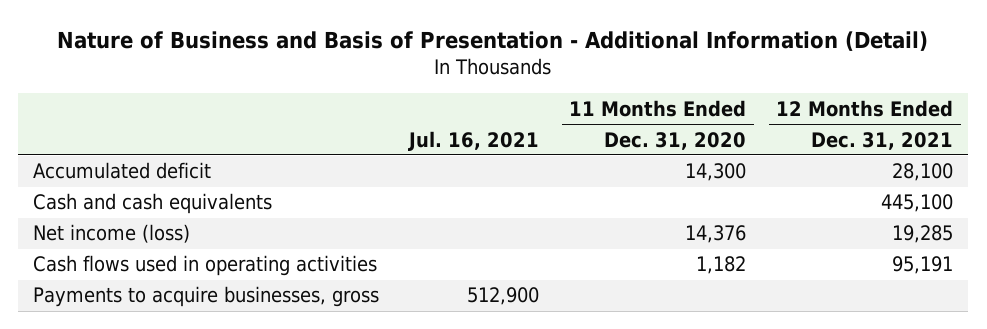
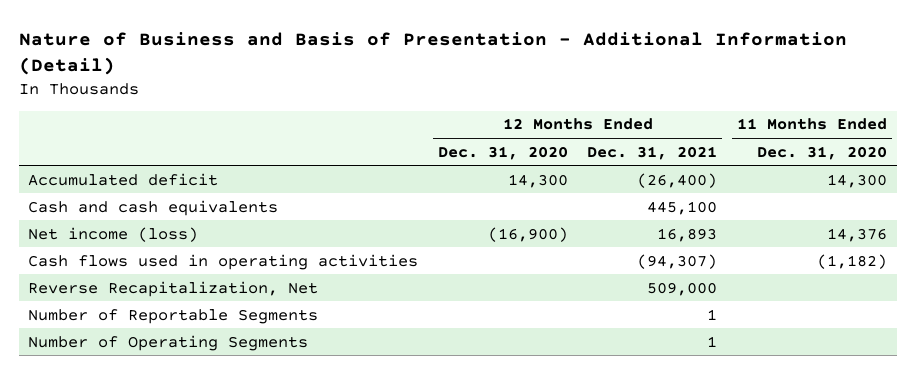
[408,130,540,151] Jul. 16, 2021 -> none
none -> [437,145,568,160] Dec. 31, 2020
[892,163,954,182] 28,100 -> [637,172,718,188] (26,400)
[33,286,380,308] Payments to acquire businesses, gross -> none
[892,225,954,244] 19,285 -> [657,227,718,242] 16,893
[696,256,747,275] 1,182 -> [816,253,887,269] (1,182)
[892,256,954,275] 95,191 -> [637,253,718,269] (94,307)
none -> [28,280,319,297] Reverse Recapitalization, Net
none -> [28,308,319,324] Number of Reportable Segments
none -> [28,334,309,351] Number of Operating Segments

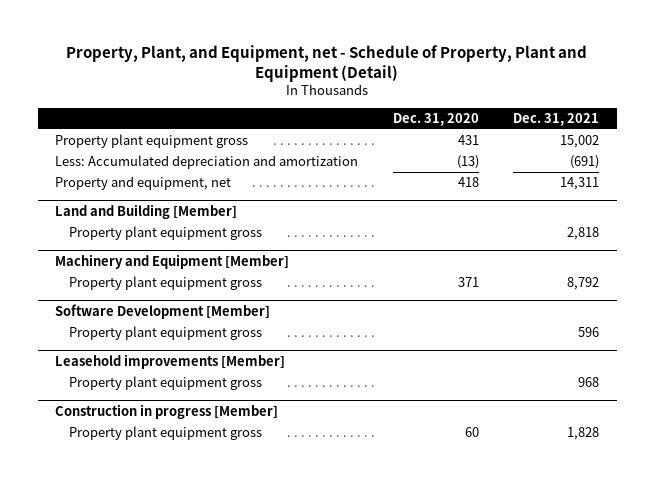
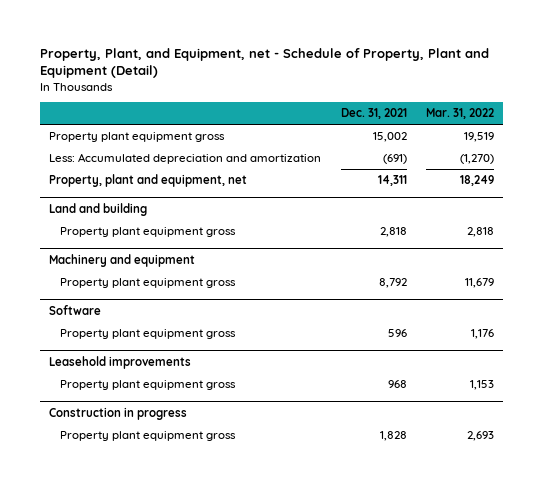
[392,113,479,127] Dec. 31, 2020 -> none
none -> [425,108,494,120] Mar. 31, 2022
[54,176,231,191] Property and equipment, net -> [49,174,248,188] Property, plant and equipment, net
[54,204,237,220] Land and Building [Member] -> [49,202,148,216] Land and building
[54,254,289,270] Machinery and Equipment [Member] -> [49,253,196,267] Machinery and equipment
[54,304,270,320] Software Development [Member] -> [49,304,102,315] Software
[54,354,285,370] Leasehold improvements [Member] -> [49,355,192,369] Leasehold improvements
[54,404,278,420] Construction in progress [Member] -> [49,406,188,420] Construction in progress

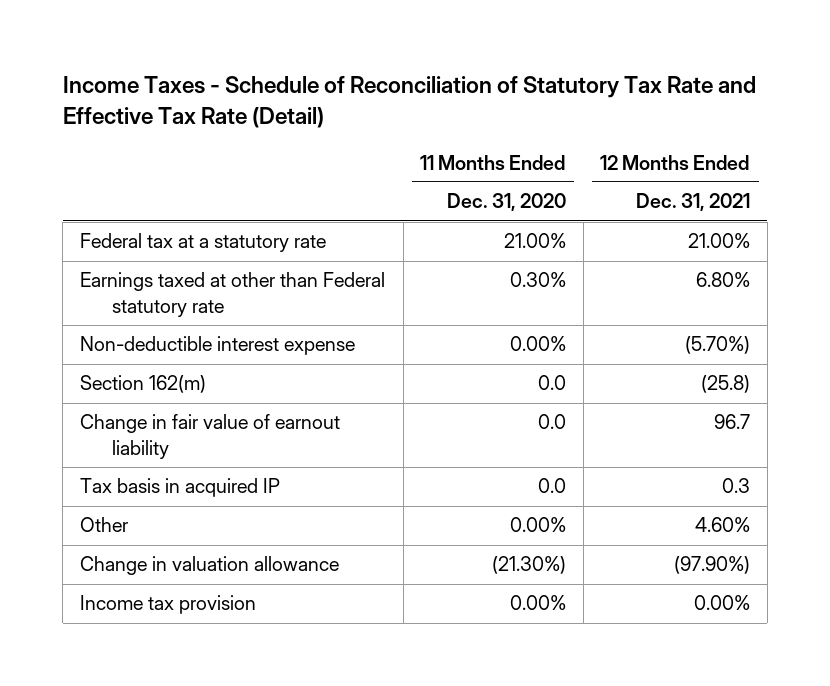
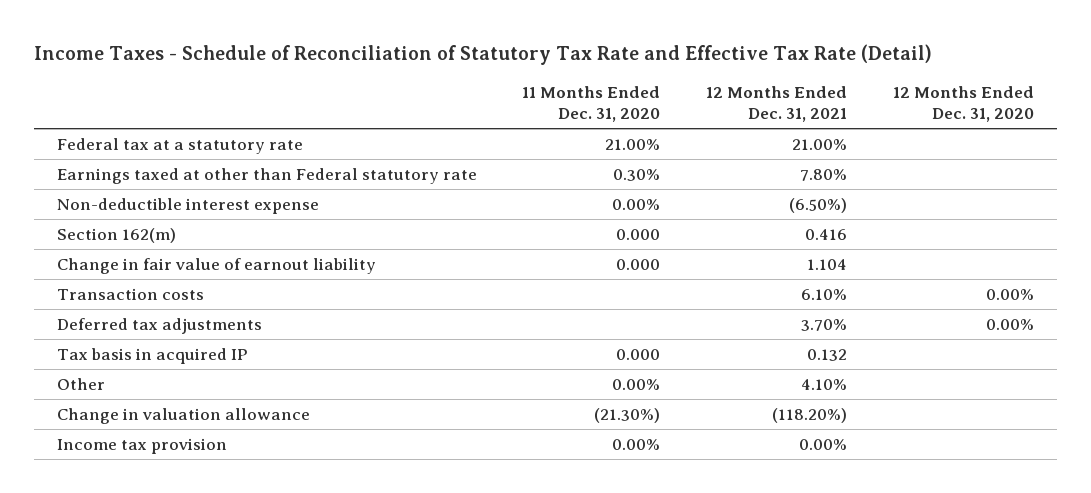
none -> [892,86,1034,122] 12 Months Ended Dec. 31, 2020
[695,272,750,288] 6.80% -> [800,168,848,181] 7.80%
[684,336,750,355] (5.70%) -> [789,197,848,213] (6.50%)
[537,375,566,391] 0.0 -> [616,228,661,240] 0.000
[700,375,750,394] (25.8) -> [805,228,848,240] 0.416
[537,414,566,430] 0.0 -> [616,258,661,270] 0.000
[713,414,750,430] 96.7 -> [807,258,848,270] 1.104
none -> [56,287,204,300] Transaction costs
none -> [56,317,262,334] Deferred tax adjustments
[537,478,566,494] 0.0 -> [616,348,661,360] 0.000
[721,478,750,494] 0.3 -> [807,348,848,361] 0.132
[694,517,750,533] 4.60% -> [801,378,848,390] 4.10%
[673,556,750,575] (97.90%) -> [772,407,848,423] (118.20%)

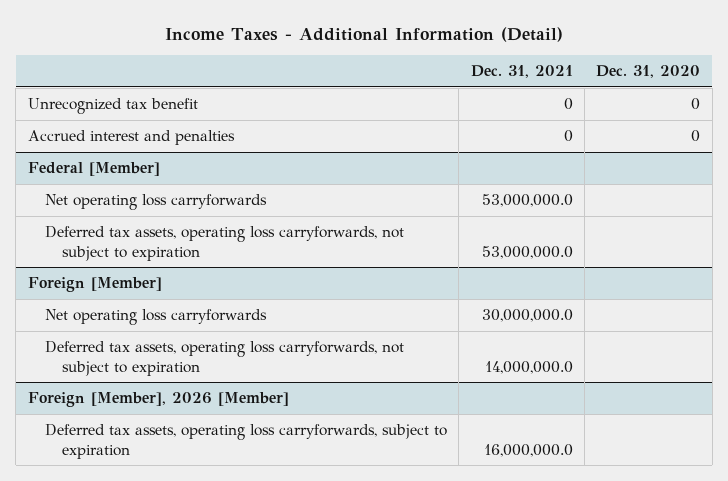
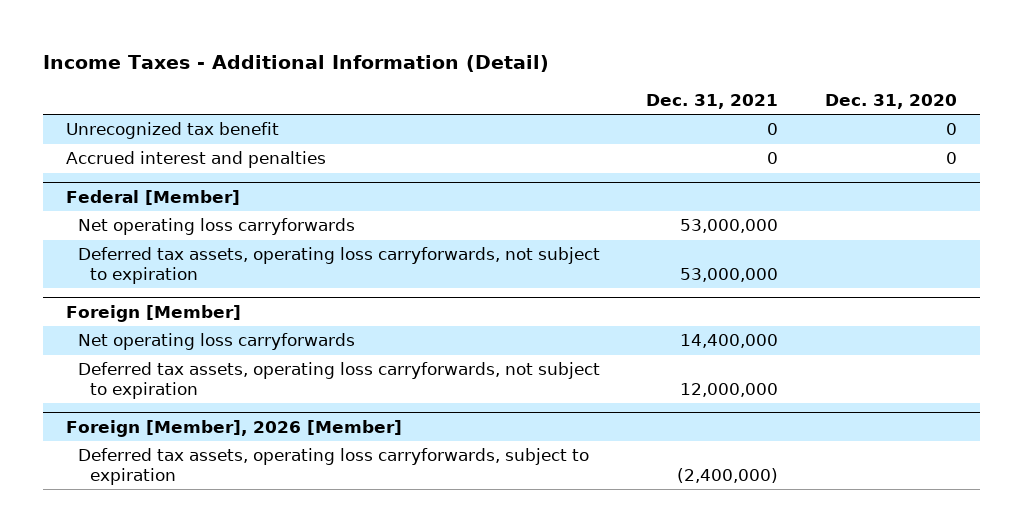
[481,194,573,208] 53,000,000.0 -> [680,219,779,234] 53,000,000
[481,245,573,259] 53,000,000.0 -> [680,267,779,282] 53,000,000
[481,309,573,323] 30,000,000.0 -> [680,334,779,349] 14,400,000
[484,360,573,374] 14,000,000.0 -> [680,382,779,397] 12,000,000
[483,443,573,457] 16,000,000.0 -> [677,467,779,483] (2,400,000)

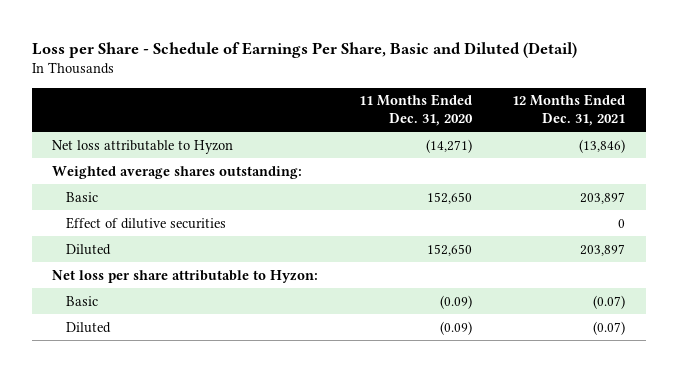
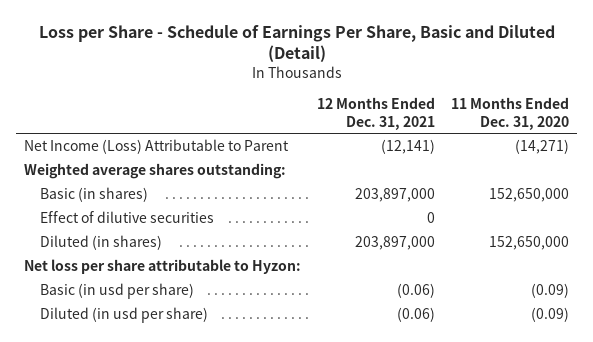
[51,139,233,154] Net loss attributable to Hyzon -> [23,138,289,154] Net Income (Loss) Attributable to Parent
[579,138,626,153] (13,846) -> [381,138,436,154] (12,141)
[66,191,99,202] Basic -> [40,186,149,202] Basic (in shares)
[426,191,472,204] 152,650 -> [489,187,570,202] 152,650,000
[580,191,626,204] 203,897 -> [355,187,436,202] 203,897,000
[66,243,112,255] Diluted -> [40,234,163,250] Diluted (in shares)
[426,243,472,256] 152,650 -> [489,235,570,250] 152,650,000
[580,243,626,256] 203,897 -> [355,235,436,250] 203,897,000
[66,295,99,306] Basic -> [40,282,195,299] Basic (in usd per share)
[593,294,626,309] (0.07) -> [397,282,436,298] (0.06)
[66,321,112,333] Diluted -> [40,306,209,323] Diluted (in usd per share)
[593,320,626,335] (0.07) -> [397,306,436,322] (0.06)

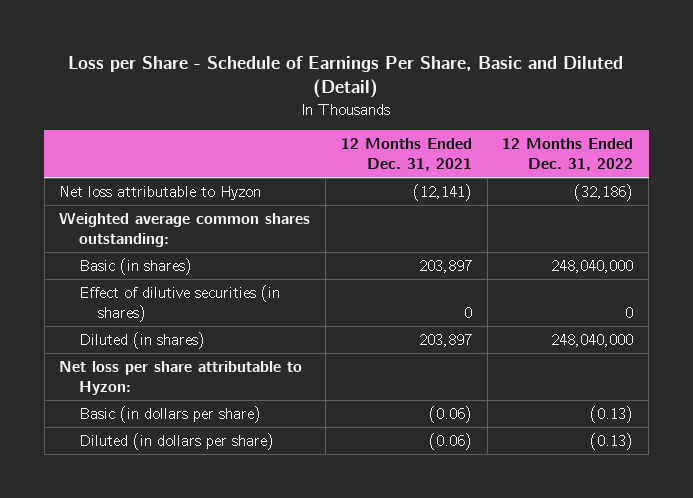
[451,96,570,130] 11 Months Ended Dec. 31, 2020 -> none
none -> [502,138,634,172] 12 Months Ended Dec. 31, 2022
[23,138,289,154] Net Income (Loss) Attributable to Parent -> [59,186,262,201] Net loss attributable to Hyzon
[23,162,286,179] Weighted average shares outstanding: -> [59,212,311,247] Weighted average common shares outstanding:
[355,187,436,202] 203,897,000 -> [418,260,472,274] 203,897
[40,210,215,223] Effect of dilutive securities -> [78,285,280,322] Effect of dilutive securities (in shares)
[355,235,436,250] 203,897,000 -> [418,334,472,348] 203,897
[40,282,195,299] Basic (in usd per share) -> [78,406,261,424] Basic (in dollars per share)
[40,306,209,323] Diluted (in usd per share) -> [78,433,274,451] Diluted (in dollars per share)

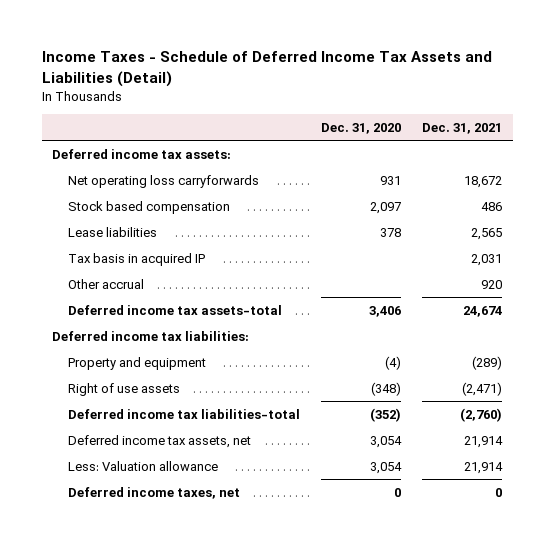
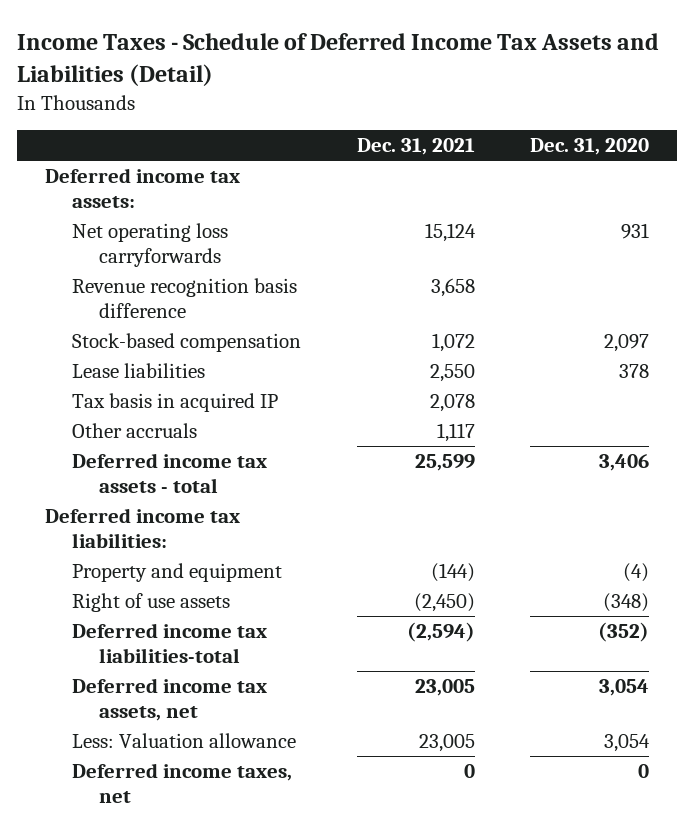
[464,175,503,188] 18,672 -> [424,222,476,242] 15,124
none -> [72,277,298,318] Revenue recognition basis difference
[67,200,230,214] Stock based compensation -> [72,332,302,352] Stock-based compensation
[481,201,503,211] 486 -> [431,332,475,352] 1,072
[471,227,503,240] 2,565 -> [429,363,475,382] 2,550
[471,253,503,266] 2,031 -> [429,393,475,412] 2,078
[67,278,144,289] Other accrual -> [72,422,198,438] Other accruals
[481,279,503,289] 920 -> [436,422,475,442] 1,117
[67,304,282,315] Deferred income tax assets-total -> [72,452,268,493] Deferred income tax assets - total
[463,305,503,317] 24,674 -> [414,453,475,471] 25,599
[472,355,503,370] (289) -> [430,562,475,582] (144)
[462,381,503,396] (2,471) -> [413,592,475,612] (2,450)
[460,407,503,422] (2,760) -> [406,621,475,642] (2,594)
[464,435,504,448] 21,914 -> [414,678,475,696] 23,005
[464,461,504,474] 21,914 -> [418,733,475,752] 23,005

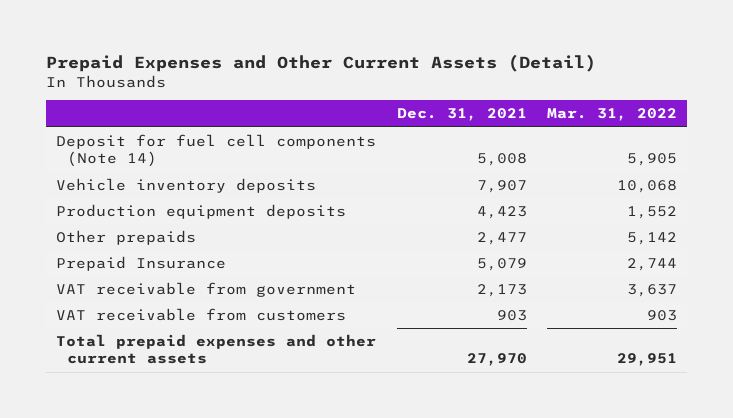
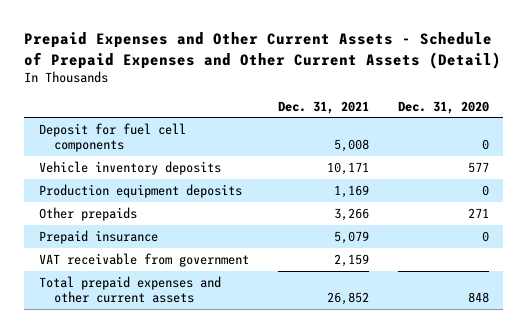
[46,53,597,72] Prepaid Expenses and Other Current Assets (Detail) -> [24,32,502,69] Prepaid Expenses and Other Current Assets - Schedule of Prepaid Expenses and Other Current Assets (Detail)
[546,108,677,122] Mar. 31, 2022 -> none
none -> [397,100,489,114] Dec. 31, 2020
[56,307,347,321] VAT receivable from customers -> none
[56,133,377,168] Deposit for fuel cell components (Note 14) -> [38,122,186,153] Deposit for fuel cell components
[476,179,527,193] 7,907 -> [326,161,369,175] 10,171
[476,205,527,219] 4,423 -> [333,184,369,198] 1,169
[476,231,527,245] 2,477 -> [333,207,369,221] 3,266
[56,255,227,271] Prepaid Insurance -> [38,229,158,244] Prepaid insurance
[476,283,527,297] 2,173 -> [333,253,369,267] 2,159
[466,353,527,367] 27,970 -> [326,292,369,306] 26,852

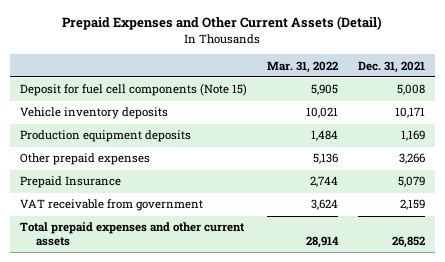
[24,32,502,69] Prepaid Expenses and Other Current Assets - Schedule of Prepaid Expenses and Other Current Assets (Detail) -> [62,16,383,31] Prepaid Expenses and Other Current Assets (Detail)
[397,100,489,114] Dec. 31, 2020 -> none
none -> [266,60,338,73] Mar. 31, 2022
[38,122,186,153] Deposit for fuel cell components -> [19,83,247,97] Deposit for fuel cell components (Note 15)
[38,206,137,221] Other prepaids -> [19,153,150,166] Other prepaid expenses
[38,229,158,244] Prepaid insurance -> [19,176,121,189] Prepaid Insurance

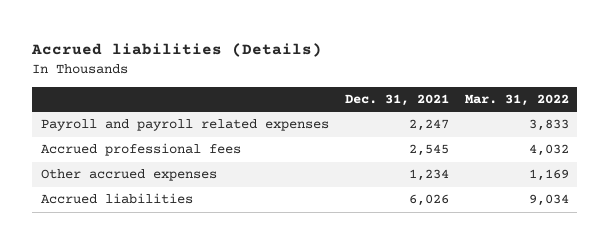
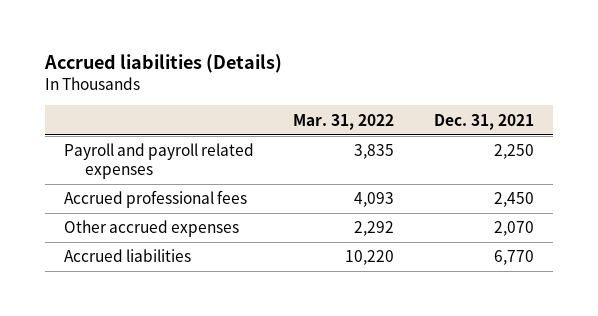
[408,119,449,132] 2,247 -> [493,144,534,160] 2,250
[529,119,570,132] 3,833 -> [354,144,395,160] 3,835
[408,144,449,157] 2,545 -> [493,192,534,208] 2,450
[529,144,570,157] 4,032 -> [354,192,395,208] 4,093
[408,169,449,182] 1,234 -> [493,221,534,237] 2,070
[529,169,570,182] 1,169 -> [354,221,395,237] 2,292
[408,194,449,207] 6,026 -> [493,250,534,266] 6,770
[529,194,570,207] 9,034 -> [345,250,395,266] 10,220

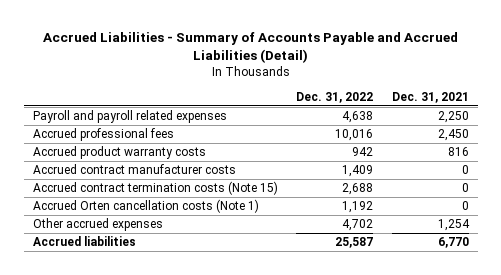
[43,53,282,73] Accrued liabilities (Details) -> [42,31,458,64] Accrued Liabilities - Summary of Accounts Payable and Accrued Liabilities (Detail)
[293,113,395,130] Mar. 31, 2022 -> none
none -> [296,91,374,103] Dec. 31, 2022
none -> [32,146,206,160] Accrued product warranty costs
none -> [32,164,236,175] Accrued contract manufacturer costs
none -> [32,181,278,196] Accrued contract termination costs (Note 15)
none -> [32,199,259,214] Accrued Orten cancellation costs (Note 1)
[493,221,534,237] 2,070 -> [437,219,470,232] 1,254

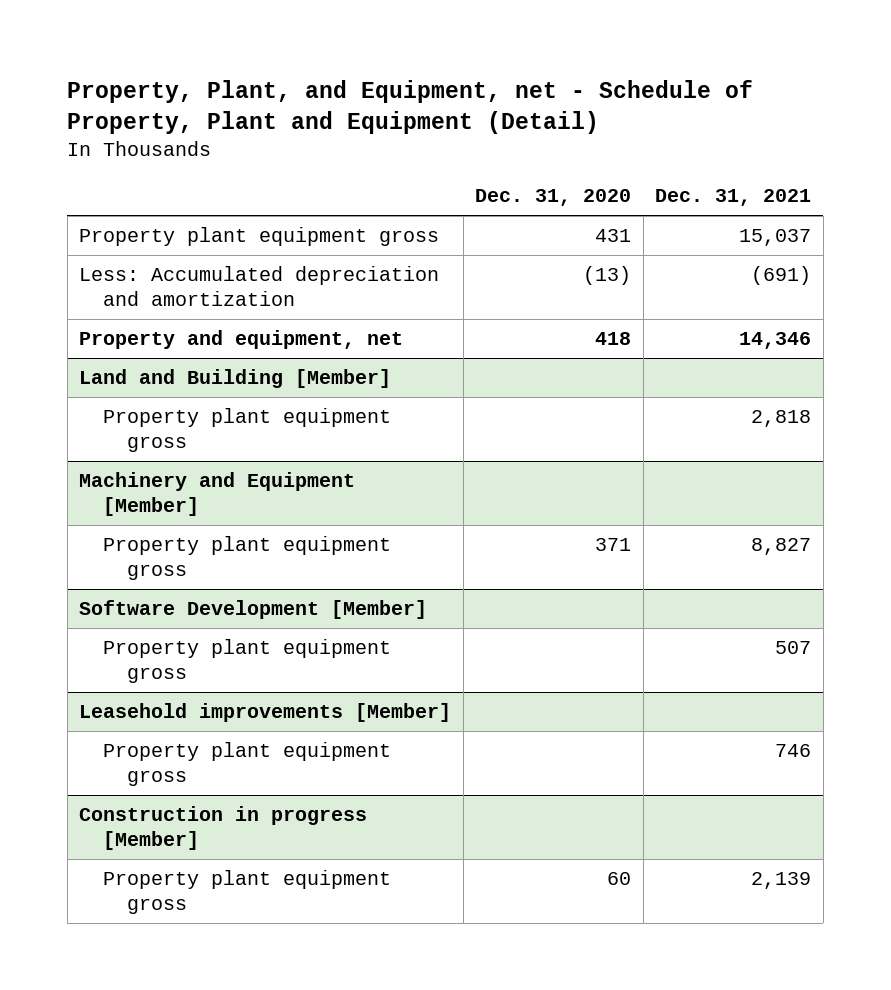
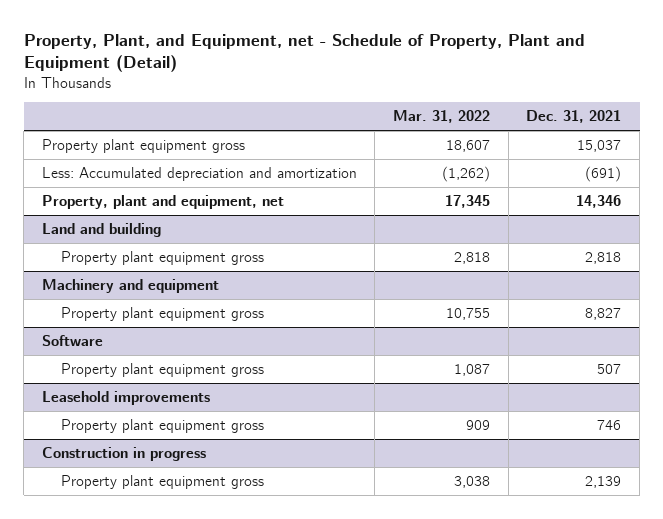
[475,189,632,207] Dec. 31, 2020 -> none
none -> [393,109,491,123] Mar. 31, 2022
[79,330,404,350] Property and equipment, net -> [41,194,284,209] Property, plant and equipment, net
[79,369,392,389] Land and Building [Member] -> [41,222,161,237] Land and building
[79,472,356,516] Machinery and Equipment [Member] -> [41,278,219,293] Machinery and equipment
[79,600,428,620] Software Development [Member] -> [41,334,103,346] Software
[79,703,452,723] Leasehold improvements [Member] -> [41,390,210,405] Leasehold improvements
[79,806,368,850] Construction in progress [Member] -> [41,446,206,461] Construction in progress

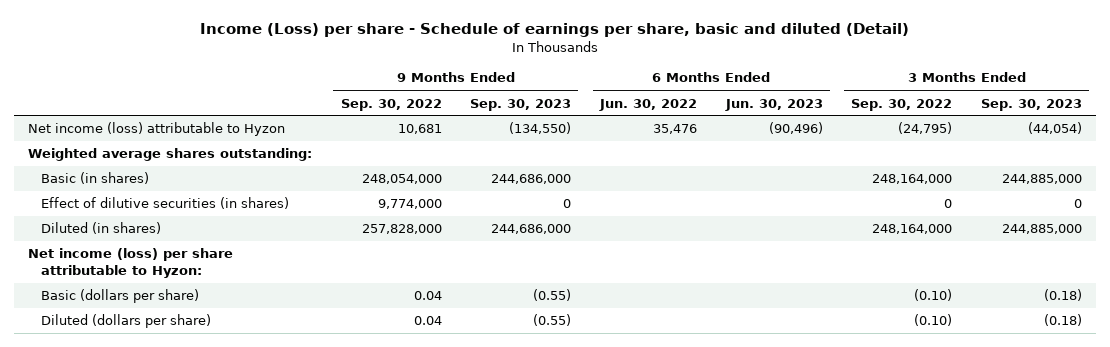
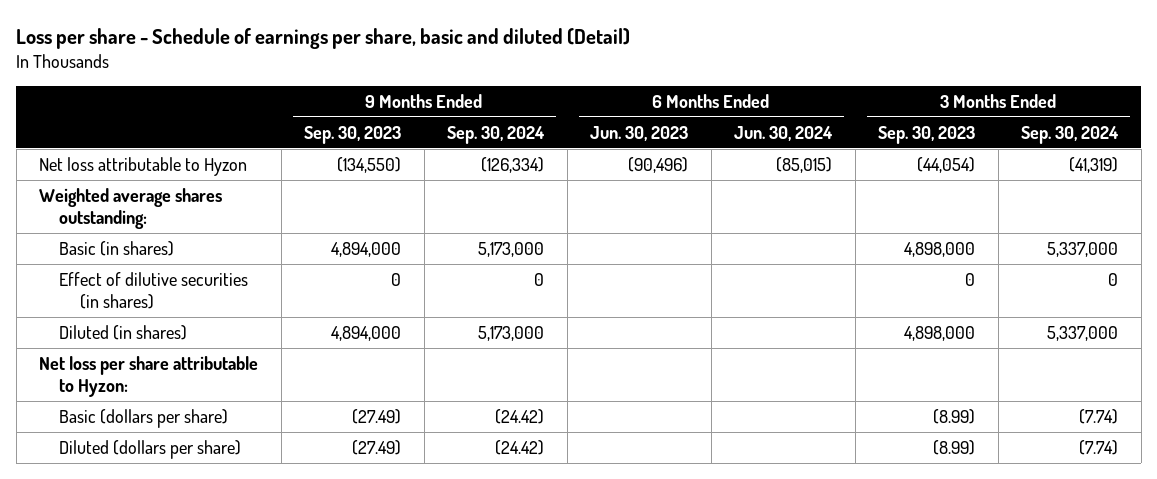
[199,23,909,38] Income (Loss) per share - Schedule of earnings per share, basic and diluted (Detail) -> [16,27,631,49] Loss per share - Schedule of earnings per share, basic and diluted (Detail)
[340,98,442,111] Sep. 30, 2022 -> none
[598,98,697,111] Jun. 30, 2022 -> none
[851,98,953,111] Sep. 30, 2022 -> none
none -> [447,125,546,144] Sep. 30, 2024
none -> [734,125,834,141] Jun. 30, 2024
none -> [1021,125,1120,144] Sep. 30, 2024
[27,122,285,137] Net income (loss) attributable to Hyzon -> [39,156,248,176] Net loss attributable to Hyzon
[491,174,572,185] 244,686,000 -> [331,241,402,257] 4,894,000
[1002,174,1083,185] 244,885,000 -> [904,241,976,257] 4,898,000
[491,224,572,235] 244,686,000 -> [331,325,402,341] 4,894,000
[1002,224,1083,235] 244,885,000 -> [904,325,976,341] 4,898,000
[27,248,233,279] Net income (loss) per share attributable to Hyzon: -> [39,355,259,397] Net loss per share attributable to Hyzon:
[533,289,572,302] (0.55) -> [352,408,402,424] (27.49)
[1044,289,1083,302] (0.18) -> [933,408,976,424] (8.99)
[533,314,572,327] (0.55) -> [352,439,402,455] (27.49)
[1044,314,1083,327] (0.18) -> [933,439,976,455] (8.99)

